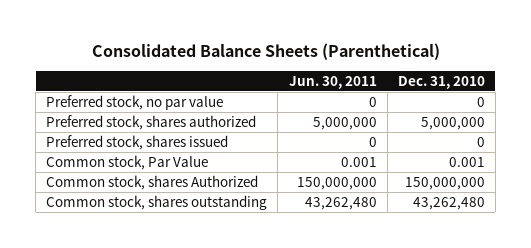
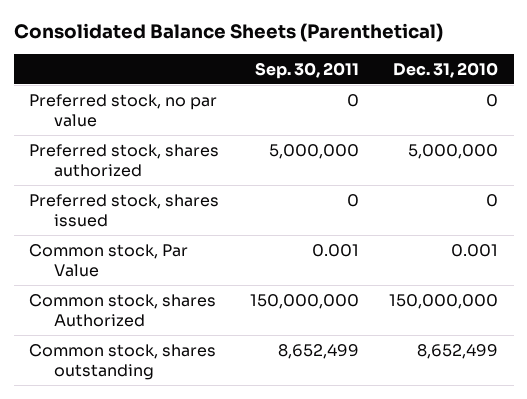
[288,75,377,89] Jun. 30, 2011 -> none
none -> [254,61,359,79] Sep. 30, 2011
[412,196,485,210] 43,262,480 -> [417,343,499,359] 8,652,499

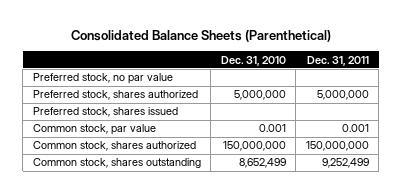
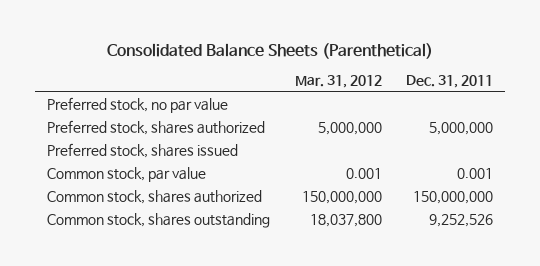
[220,55,286,66] Dec. 31, 2010 -> none
none -> [294,75,382,89] Mar. 31, 2012
[321,158,369,169] 9,252,499 -> [429,214,494,228] 9,252,526

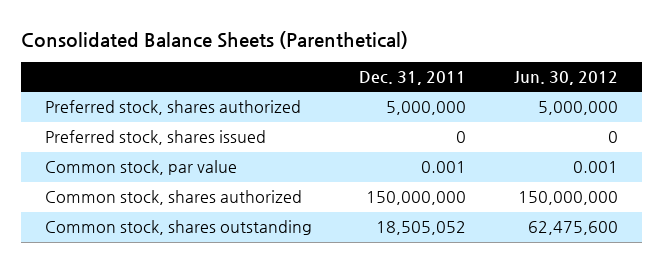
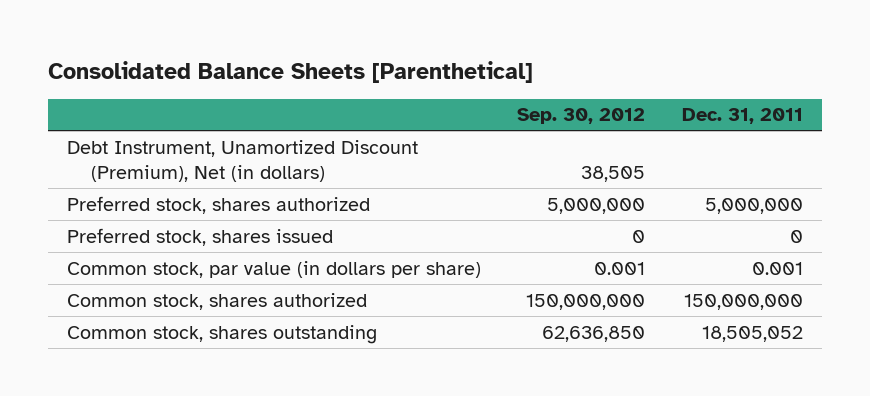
[20,30,408,49] Consolidated Balance Sheets (Parenthetical) -> [48,61,534,84] Consolidated Balance Sheets [Parenthetical]
[514,71,619,86] Jun. 30, 2012 -> none
none -> [517,108,646,125] Sep. 30, 2012
none -> [66,139,418,182] Debt Instrument, Unamortized Discount (Premium), Net (in dollars)
[44,160,237,176] Common stock, par value -> [66,260,481,278] Common stock, par value (in dollars per share)

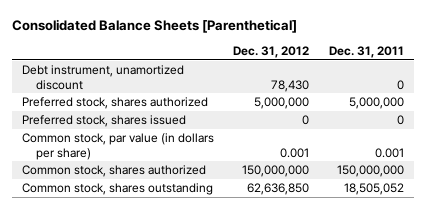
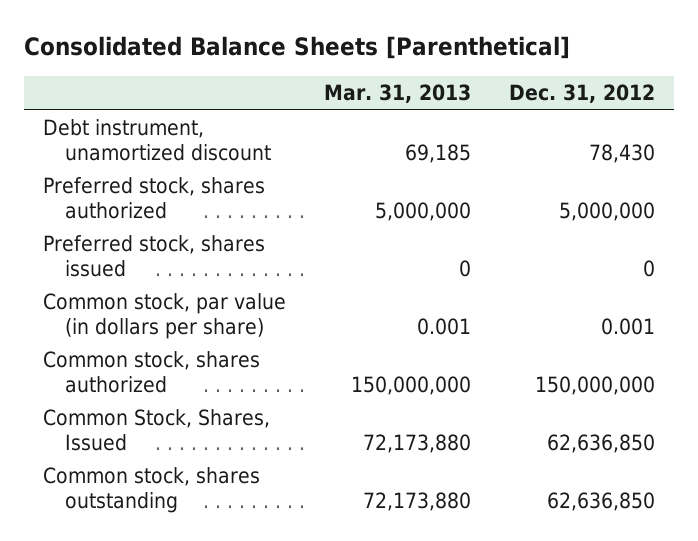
[328,46,404,59] Dec. 31, 2011 -> none
none -> [323,84,471,104] Mar. 31, 2013
none -> [42,409,270,451] Common Stock, Shares, Issued

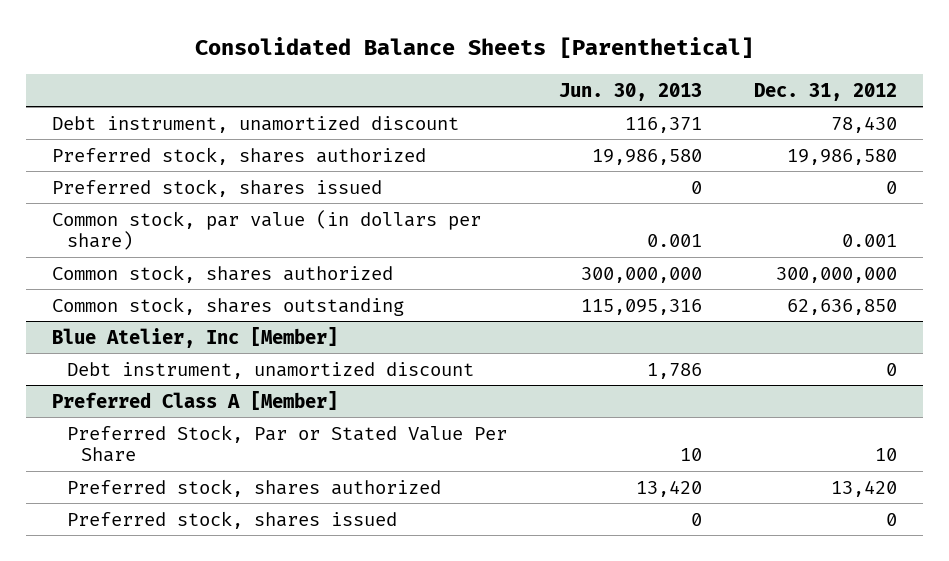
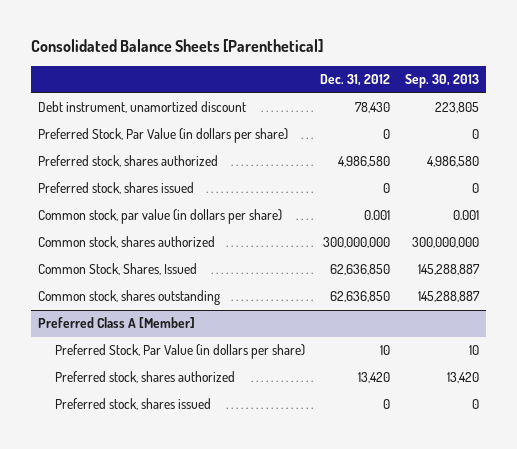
[558,82,702,101] Jun. 30, 2013 -> none
none -> [404,74,479,89] Sep. 30, 2013
none -> [38,128,289,144] Preferred Stock, Par Value (in dollars per share)
[786,148,897,165] 19,986,580 -> [338,156,391,168] 4,986,580
none -> [38,263,198,276] Common Stock, Shares, Issued
[52,326,339,348] Blue Atelier, Inc [Member] -> none
[66,361,474,379] Debt instrument, unamortized discount -> none
[66,424,507,463] Preferred Stock, Par or Stated Value Per Share -> [55,344,306,360] Preferred Stock, Par Value (in dollars per share)

